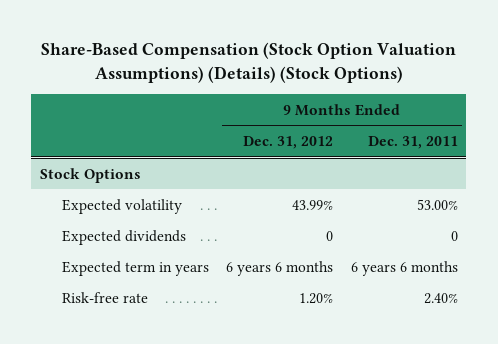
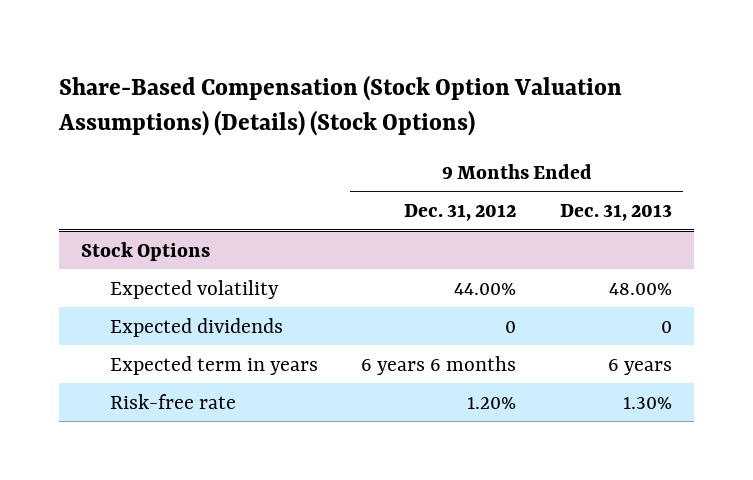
[367,136,458,150] Dec. 31, 2011 -> none
none -> [560,204,673,222] Dec. 31, 2013
[292,199,334,210] 43.99% -> [454,282,517,295] 44.00%

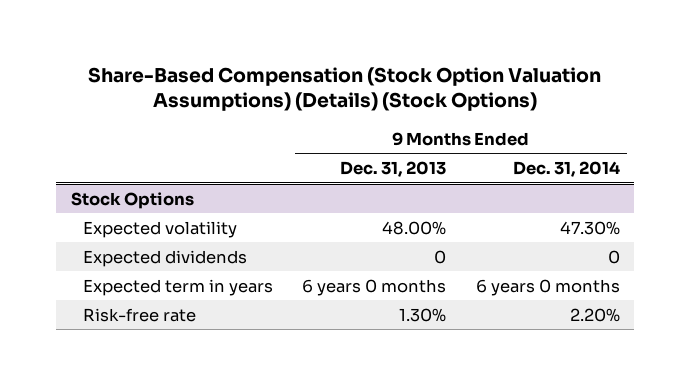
[404,204,517,222] Dec. 31, 2012 -> none
none -> [512,160,620,177] Dec. 31, 2014
[608,358,673,375] 6 years -> [302,278,447,296] 6 years 0 months

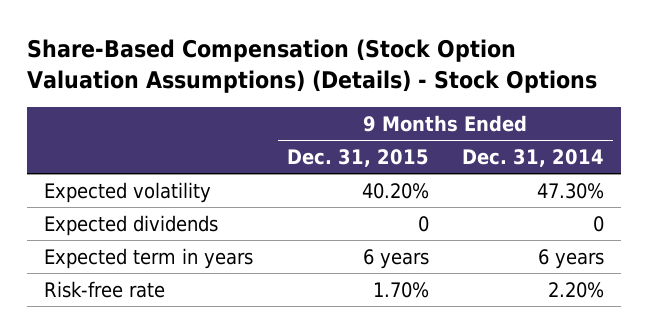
[88,66,602,112] Share-Based Compensation (Stock Option Valuation Assumptions) (Details) (Stock Options) -> [26,39,597,93] Share-Based Compensation (Stock Option Valuation Assumptions) (Details) - Stock Options
[340,160,447,177] Dec. 31, 2013 -> none
none -> [286,148,429,167] Dec. 31, 2015
[70,191,194,209] Stock Options -> none
[475,278,620,296] 6 years 0 months -> [538,248,605,269] 6 years

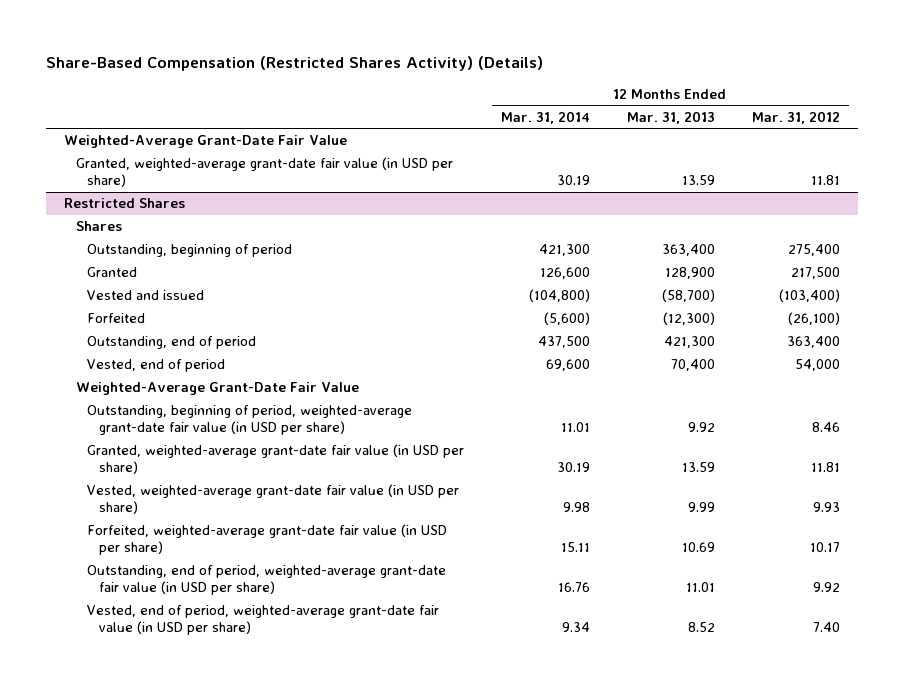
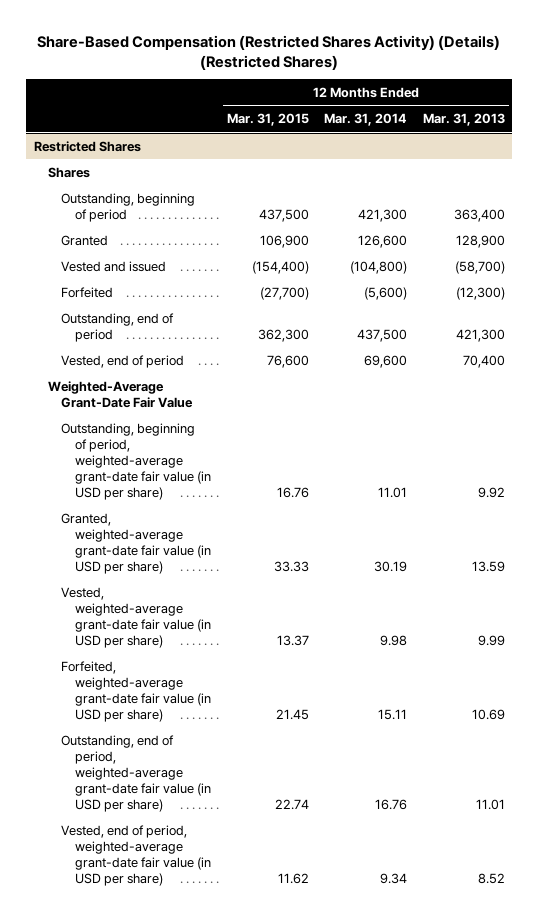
[45,56,543,72] Share-Based Compensation (Restricted Shares Activity) (Details) -> [37,34,501,70] Share-Based Compensation (Restricted Shares Activity) (Details) (Restricted Shares)
[751,110,840,124] Mar. 31, 2012 -> none
none -> [226,113,309,127] Mar. 31, 2015
[64,135,348,149] Weighted-Average Grant-Date Fair Value -> none
[75,157,453,188] Granted, weighted-average grant-date fair value (in USD per share) -> none

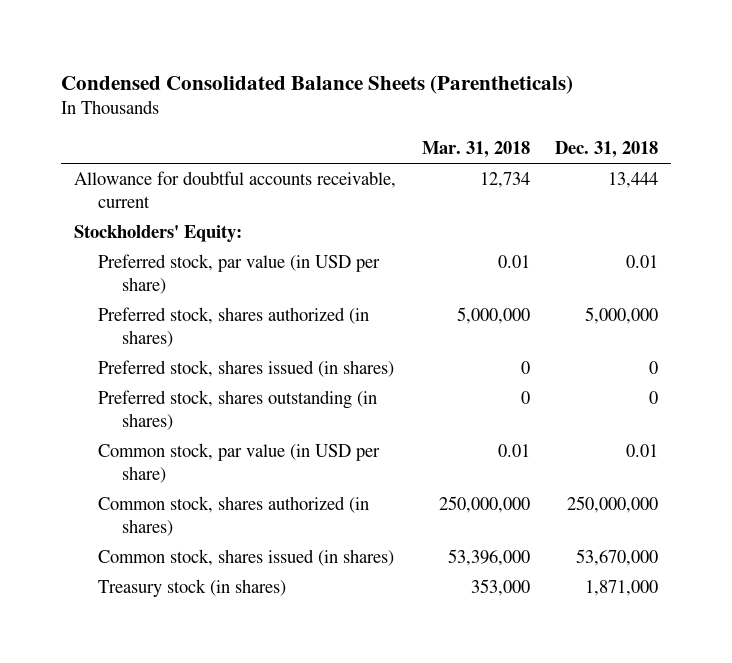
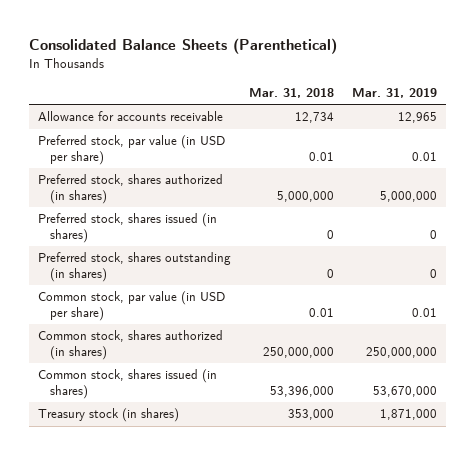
[61,74,574,94] Condensed Consolidated Balance Sheets (Parentheticals) -> [29,37,338,54] Consolidated Balance Sheets (Parenthetical)
[555,141,659,159] Dec. 31, 2018 -> none
none -> [351,88,437,99] Mar. 31, 2019
[73,225,242,243] Stockholders' Equity: -> none
[73,171,396,209] Allowance for doubtful accounts receivable, current -> [38,111,224,122] Allowance for accounts receivable

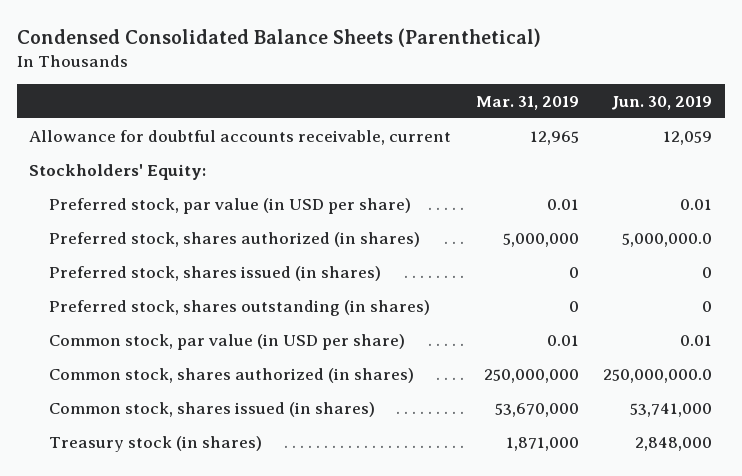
[29,37,338,54] Consolidated Balance Sheets (Parenthetical) -> [17,27,542,47] Condensed Consolidated Balance Sheets (Parenthetical)
[248,88,334,99] Mar. 31, 2018 -> none
none -> [611,95,713,110] Jun. 30, 2019
[38,111,224,122] Allowance for accounts receivable -> [29,129,452,145] Allowance for doubtful accounts receivable, current
none -> [29,163,207,180] Stockholders' Equity:

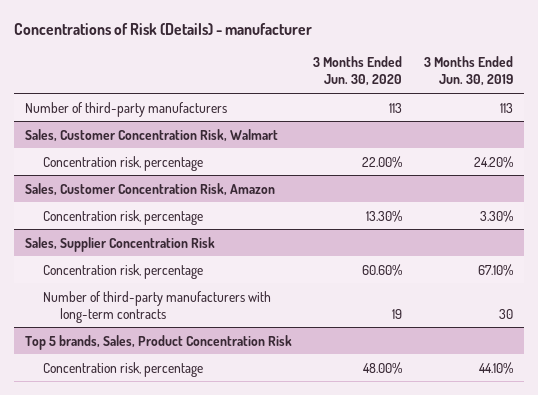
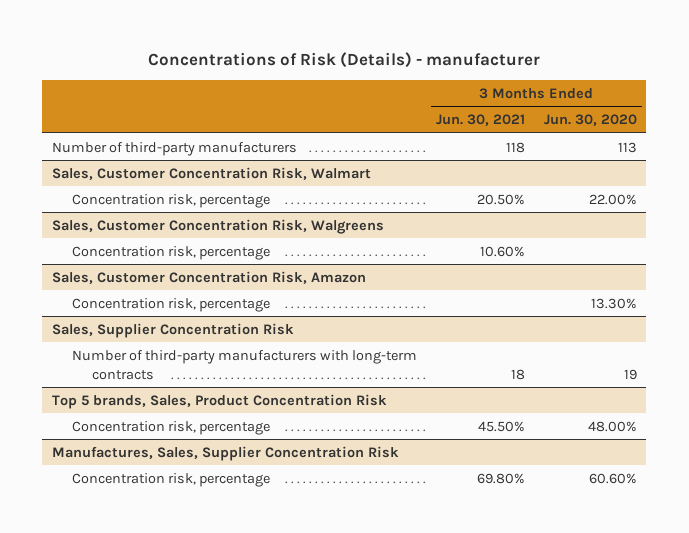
[423,56,513,87] 3 Months Ended Jun. 30, 2019 -> none
none -> [435,113,525,126] Jun. 30, 2021
none -> [51,218,384,234] Sales, Customer Concentration Risk, Walgreens
none -> [71,245,270,260] Concentration risk, percentage
[42,263,203,279] Concentration risk, percentage -> none
none -> [51,445,399,461] Manufactures, Sales, Supplier Concentration Risk
none -> [71,472,270,487] Concentration risk, percentage

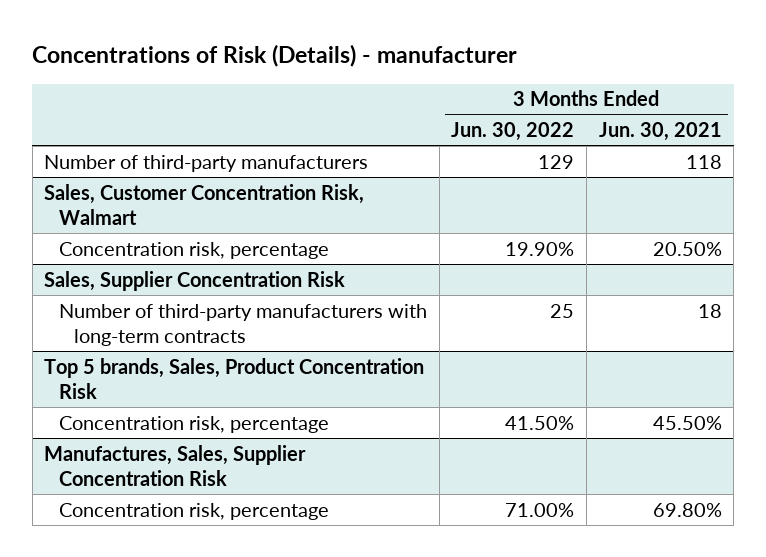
[543,113,637,126] Jun. 30, 2020 -> none
none -> [451,122,575,142] Jun. 30, 2022
[51,218,384,234] Sales, Customer Concentration Risk, Walgreens -> none
[71,245,270,260] Concentration risk, percentage -> none
[51,270,366,284] Sales, Customer Concentration Risk, Amazon -> none
[71,297,270,312] Concentration risk, percentage -> none

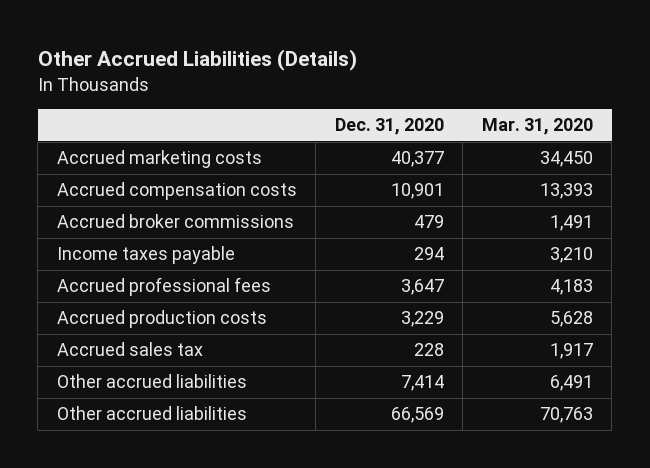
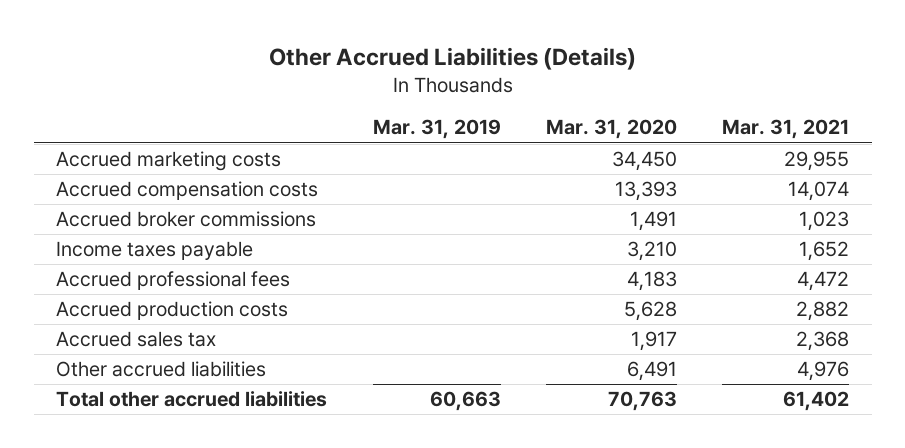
[334,118,444,136] Dec. 31, 2020 -> none
none -> [372,119,501,140] Mar. 31, 2019
none -> [722,119,850,140] Mar. 31, 2021
[56,406,247,421] Other accrued liabilities -> [56,391,328,408] Total other accrued liabilities

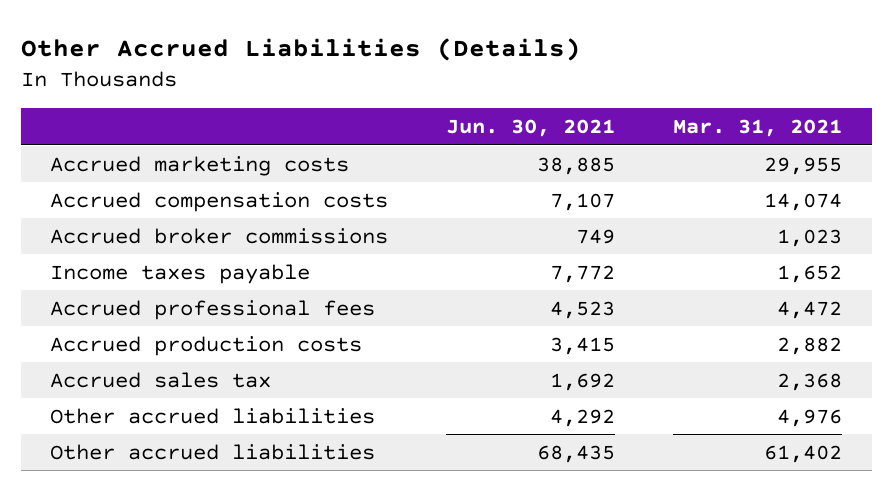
[372,119,501,140] Mar. 31, 2019 -> none
[545,119,677,140] Mar. 31, 2020 -> none
none -> [446,119,616,138] Jun. 30, 2021
[56,391,328,408] Total other accrued liabilities -> [49,443,375,460] Other accrued liabilities

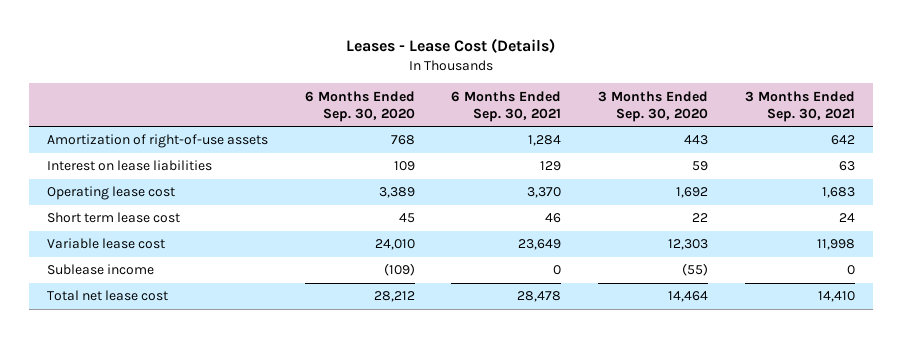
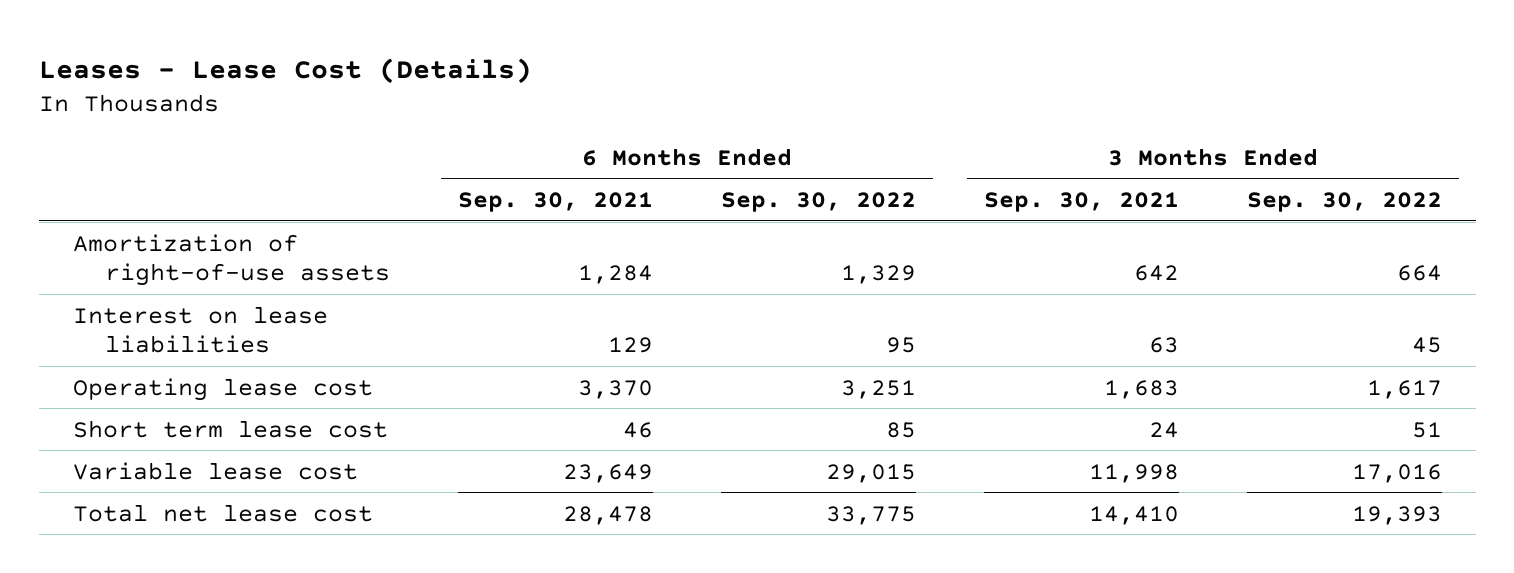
[304,90,415,122] 6 Months Ended Sep. 30, 2020 -> none
[597,90,708,122] 3 Months Ended Sep. 30, 2020 -> none
none -> [720,191,916,212] Sep. 30, 2022
none -> [1246,191,1442,212] Sep. 30, 2022
[47,264,155,276] Sublease income -> none

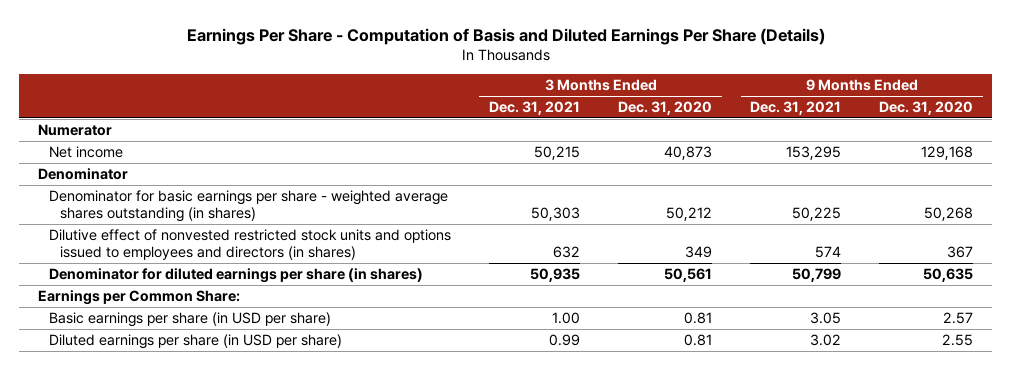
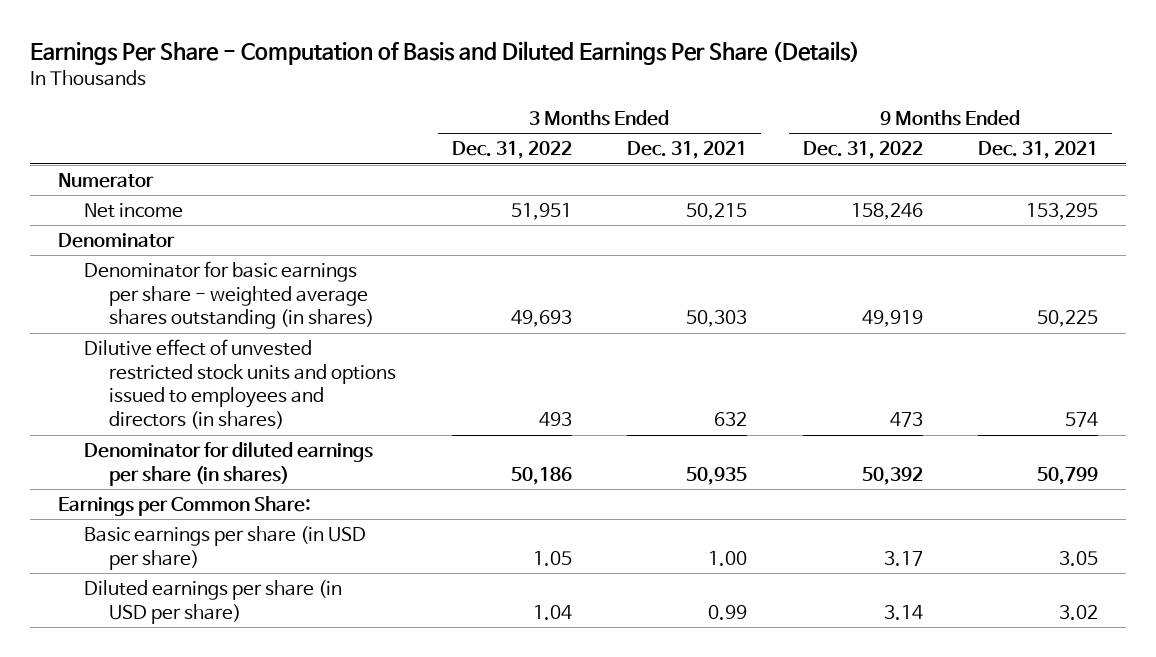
[618,101,713,116] Dec. 31, 2020 -> none
[879,101,974,116] Dec. 31, 2020 -> none
none -> [451,141,572,160] Dec. 31, 2022
none -> [802,141,923,160] Dec. 31, 2022
[48,228,451,261] Dilutive effect of nonvested restricted stock units and options issued to employees and directors (in shares) -> [83,338,397,430] Dilutive effect of unvested restricted stock units and options issued to employees and directors (in shares)

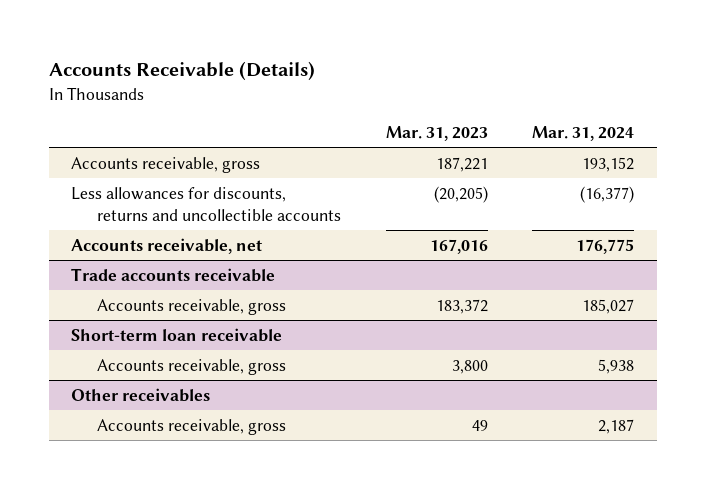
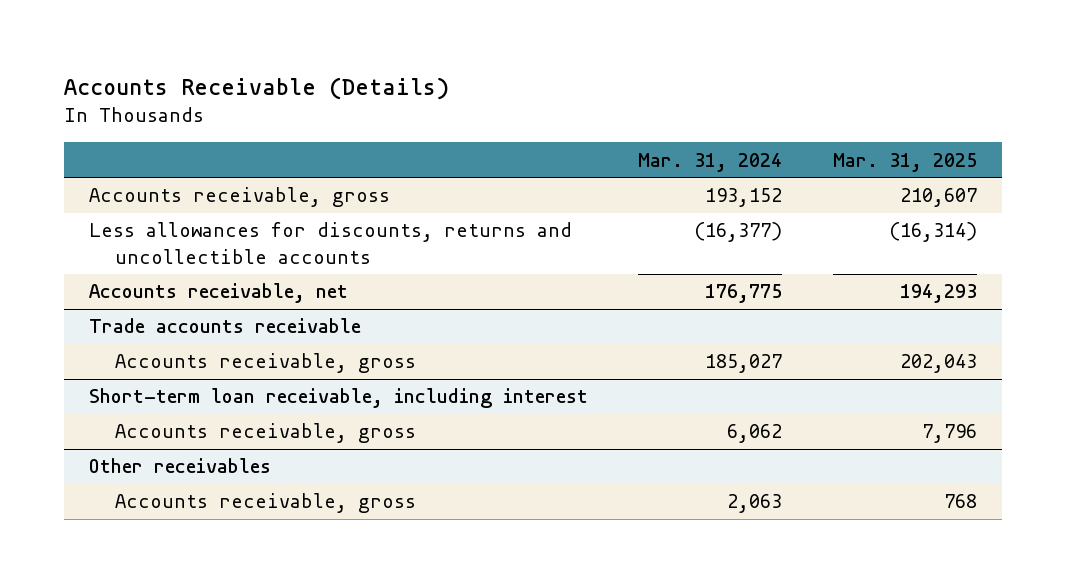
[385,126,488,142] Mar. 31, 2023 -> none
none -> [832,152,977,172] Mar. 31, 2025
[71,327,283,342] Short-term loan receivable -> [88,388,588,409] Short-term loan receivable, including interest
[598,358,635,374] 5,938 -> [727,424,783,444] 6,062
[598,418,635,434] 2,187 -> [727,494,783,514] 2,063

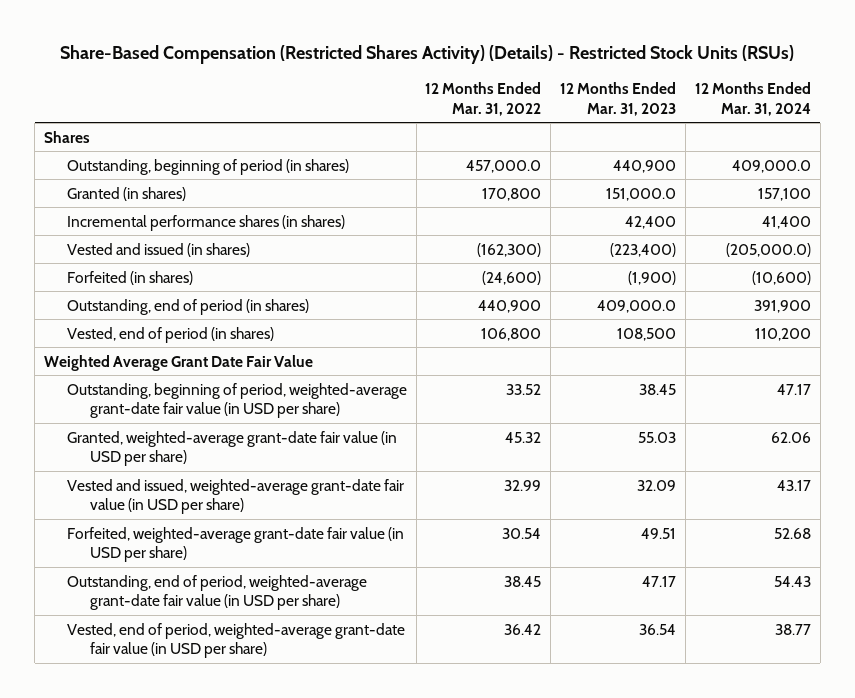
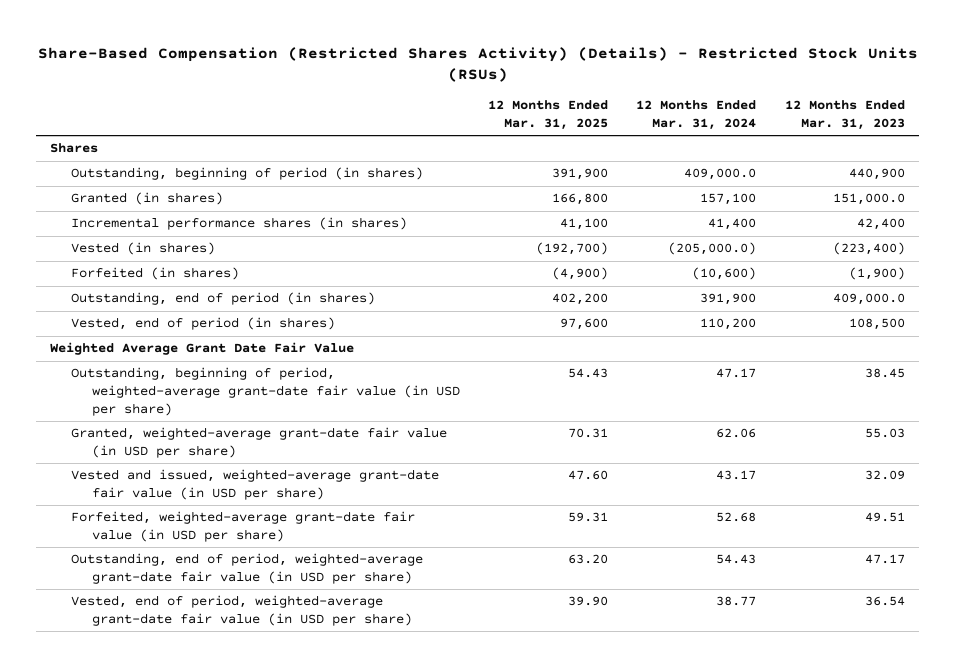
[425,82,542,116] 12 Months Ended Mar. 31, 2022 -> none
none -> [488,100,609,130] 12 Months Ended Mar. 31, 2025
[66,242,250,257] Vested and issued (in shares) -> [71,242,216,256] Vested (in shares)

